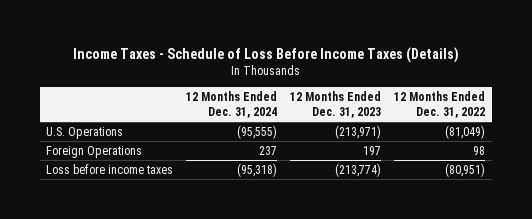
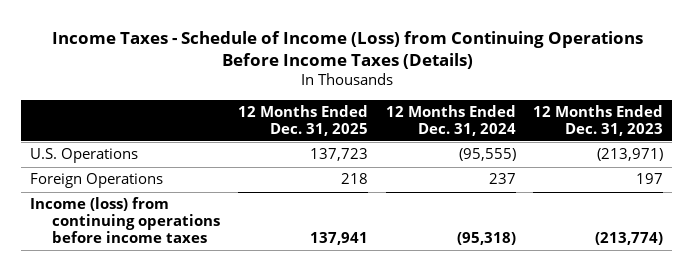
[72,46,459,63] Income Taxes - Schedule of Loss Before Income Taxes (Details) -> [51,30,643,70] Income Taxes - Schedule of Income (Loss) from Continuing Operations Before Income Taxes (Details)
[394,90,486,118] 12 Months Ended Dec. 31, 2022 -> none
none -> [237,105,368,136] 12 Months Ended Dec. 31, 2025
[46,164,174,175] Loss before income taxes -> [30,197,220,243] Income (loss) from continuing operations before income taxes

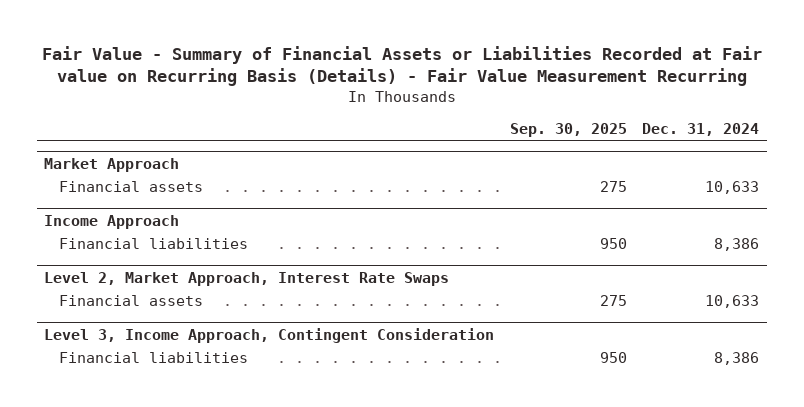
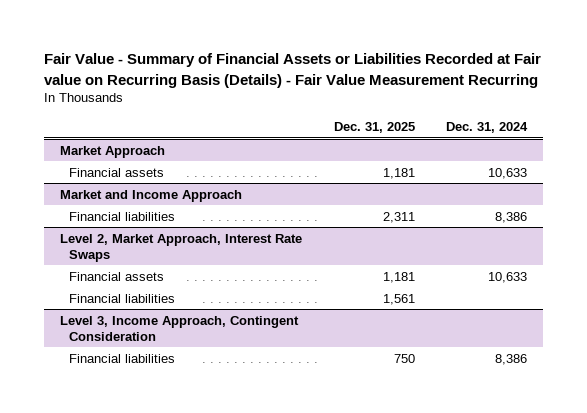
[509,123,627,138] Sep. 30, 2025 -> none
none -> [333,121,415,133] Dec. 31, 2025
[44,214,180,229] Income Approach -> [59,189,242,202] Market and Income Approach
none -> [69,293,176,303] Financial liabilities

